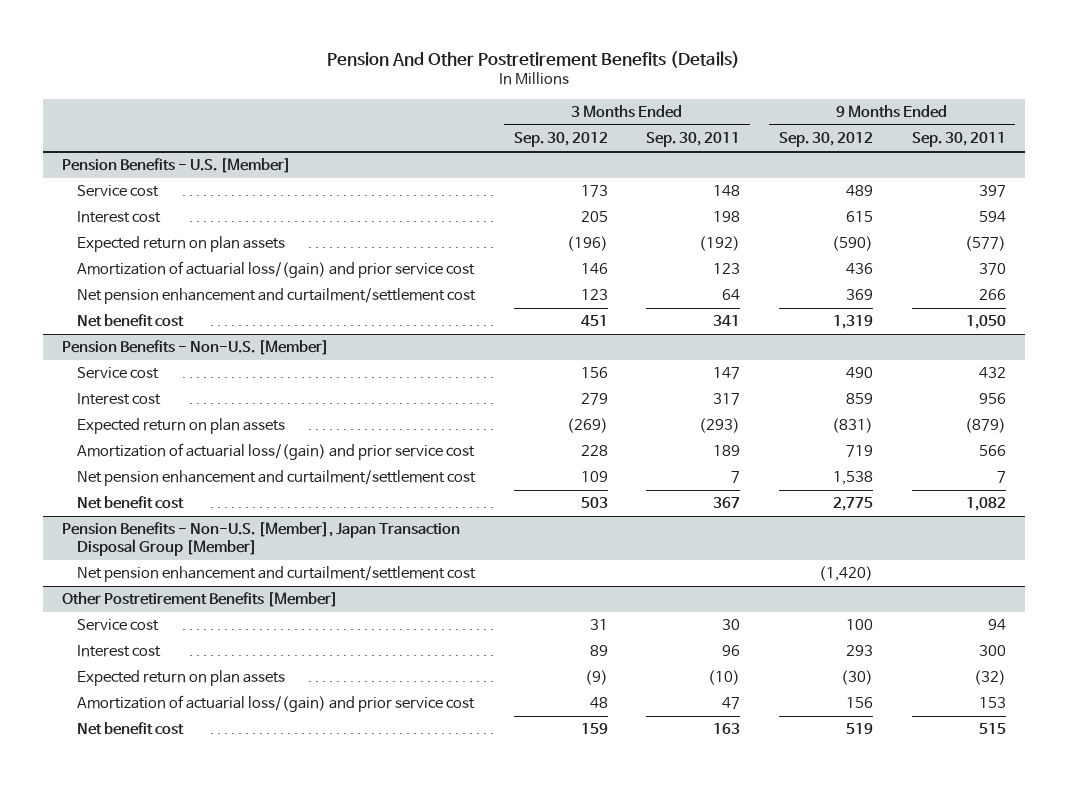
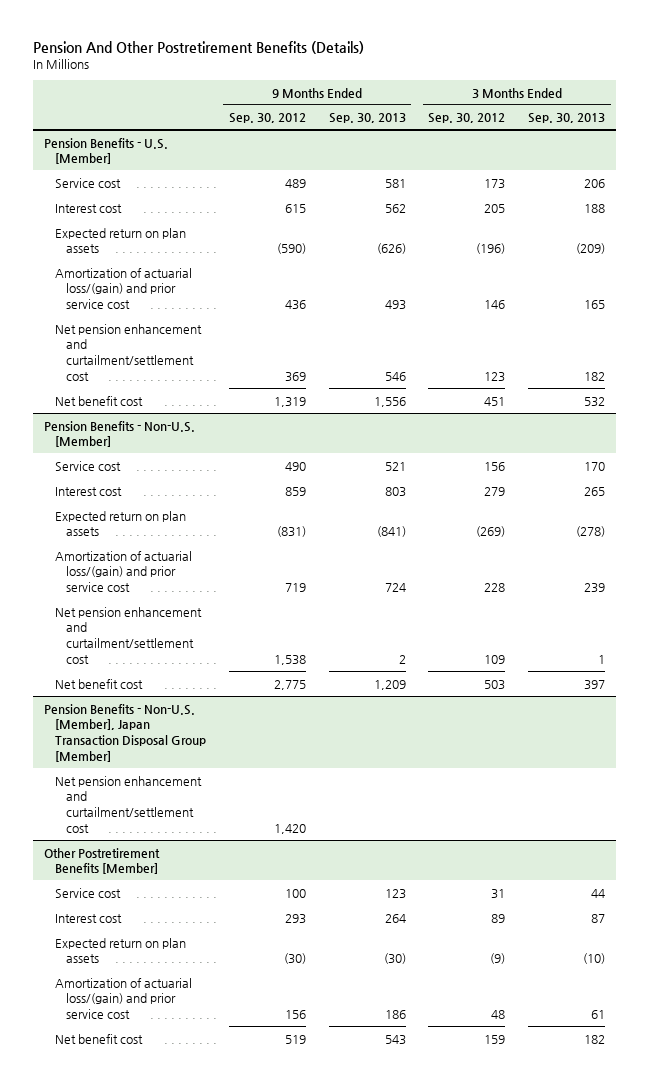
[646,132,741,148] Sep. 30, 2011 -> none
[911,132,1006,148] Sep. 30, 2011 -> none
none -> [328,113,406,124] Sep. 30, 2013
none -> [528,113,606,124] Sep. 30, 2013
[818,566,873,582] (1,420) -> [273,824,306,835] 1,420

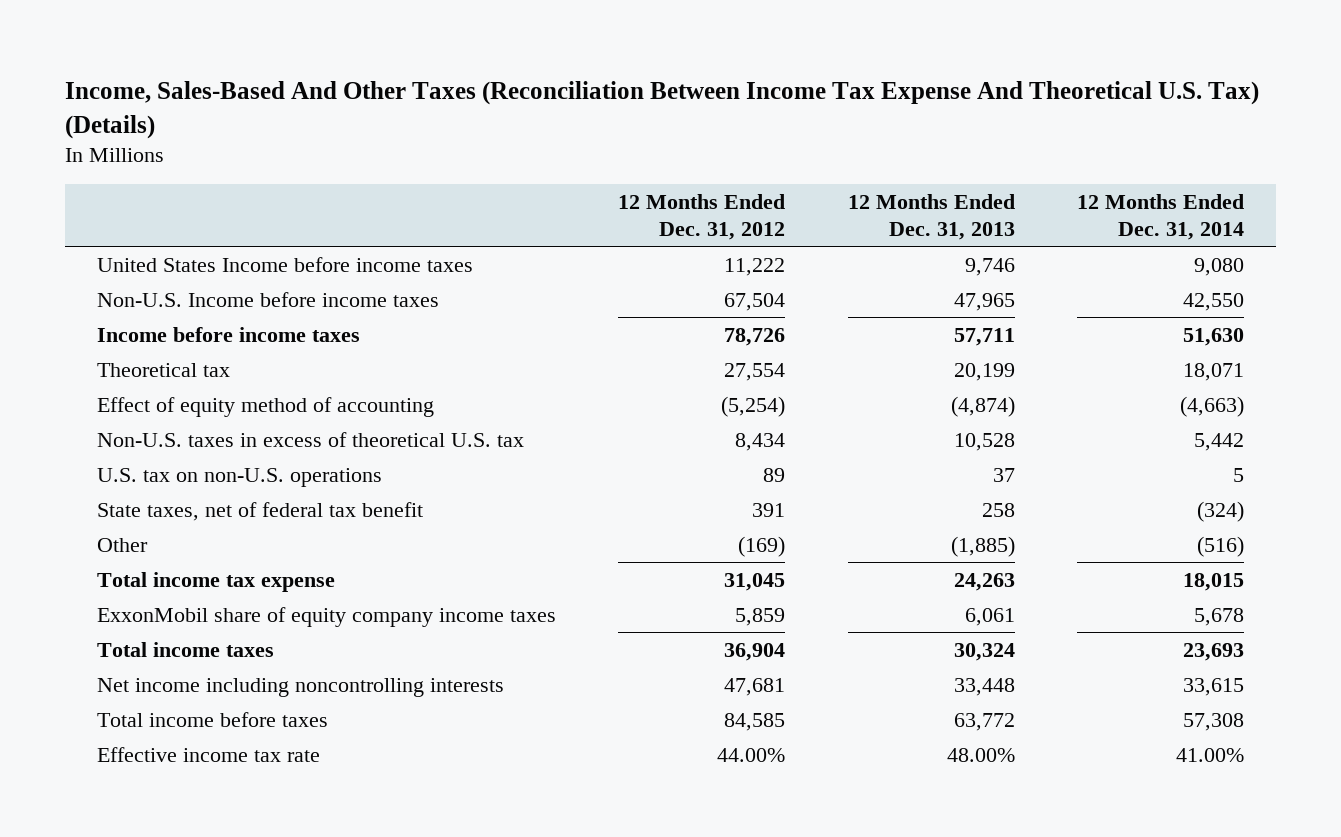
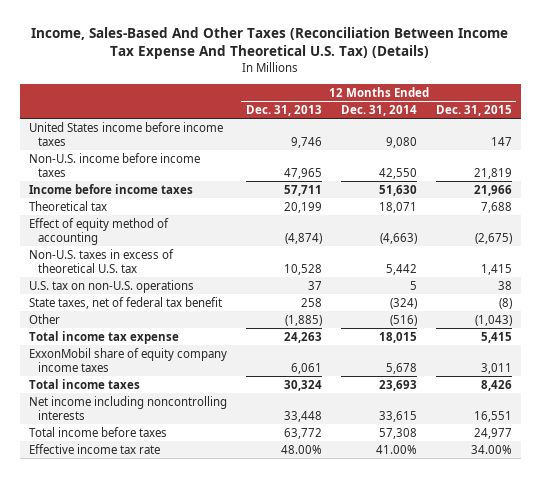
[618,193,786,240] 12 Months Ended Dec. 31, 2012 -> none
none -> [435,104,512,116] Dec. 31, 2015
[96,256,473,272] United States Income before income taxes -> [29,121,224,146] United States income before income taxes
[96,291,439,307] Non-U.S. Income before income taxes -> [29,152,201,177] Non-U.S. income before income taxes

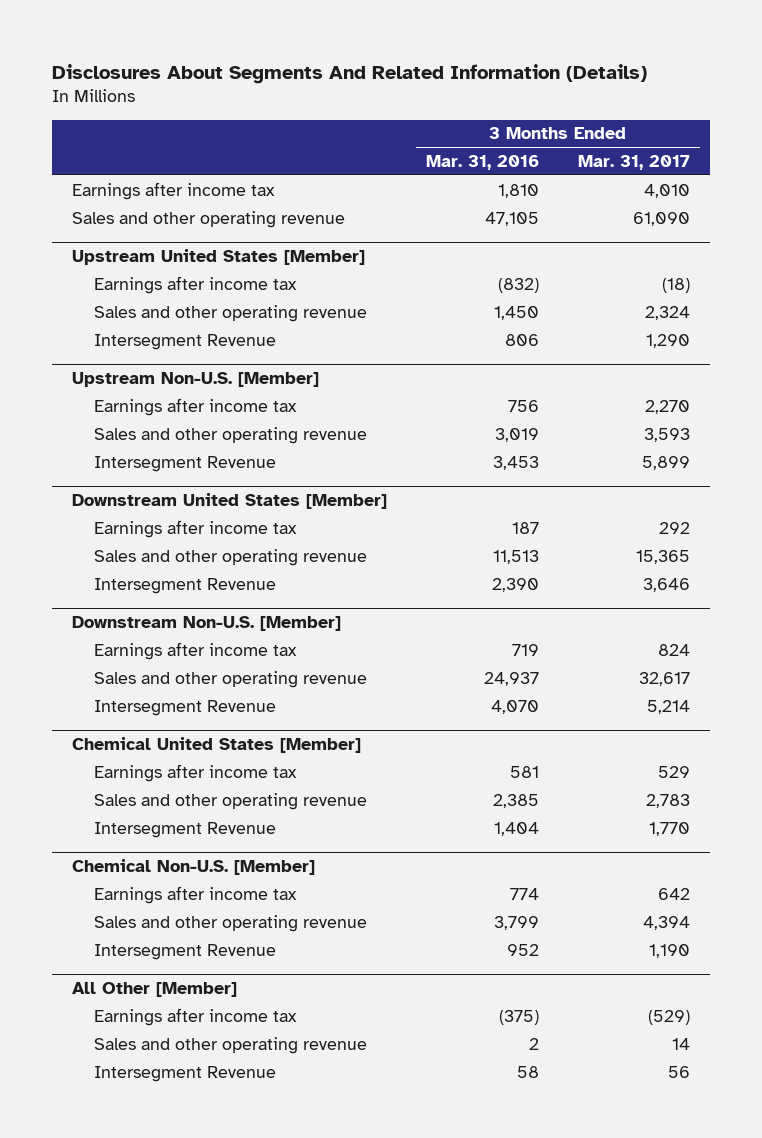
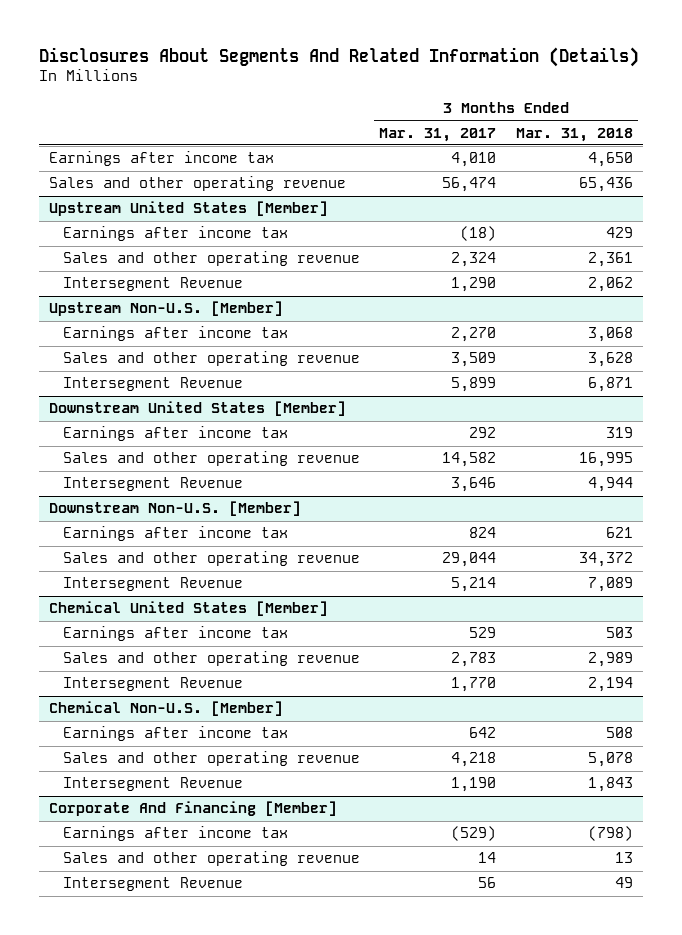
[425,154,539,170] Mar. 31, 2016 -> none
none -> [515,127,633,142] Mar. 31, 2018
[633,211,691,226] 61,090 -> [442,177,497,193] 56,474
[644,427,691,442] 3,593 -> [451,352,497,368] 3,509
[636,549,691,564] 15,365 -> [442,452,497,468] 14,582
[639,671,691,686] 32,617 -> [442,552,497,568] 29,044
[643,915,691,930] 4,394 -> [451,752,497,768] 4,218
[71,982,237,998] All Other [Member] -> none
none -> [49,801,338,817] Corporate And Financing [Member]

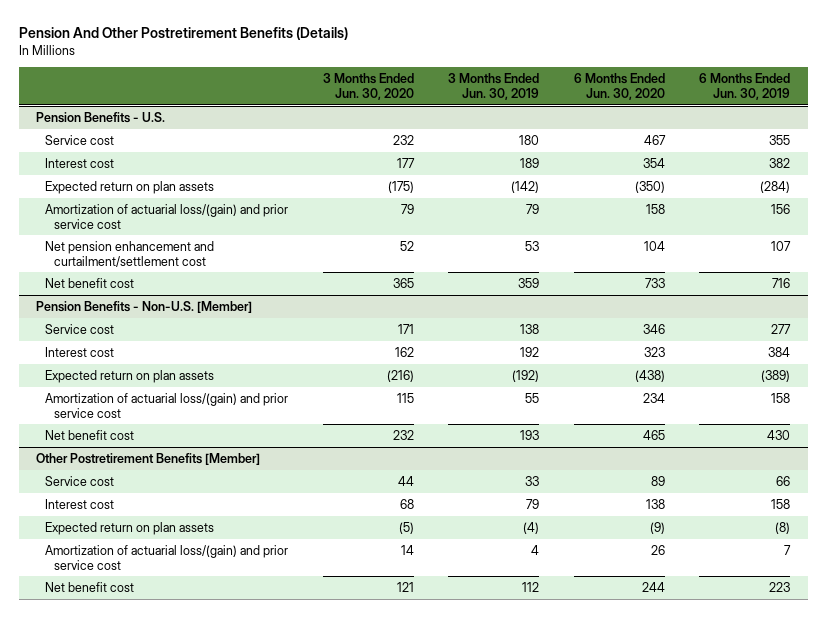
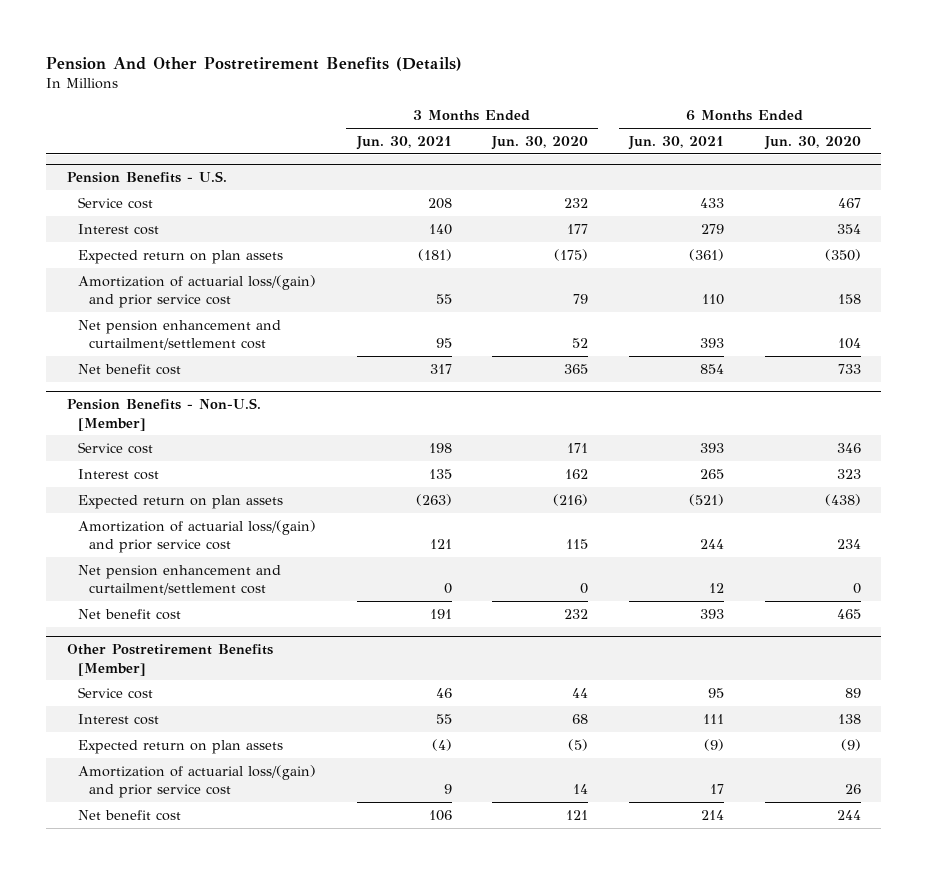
[448,73,540,101] 3 Months Ended Jun. 30, 2019 -> none
[699,73,791,101] 6 Months Ended Jun. 30, 2019 -> none
none -> [355,136,452,151] Jun. 30, 2021
none -> [628,136,725,151] Jun. 30, 2021
none -> [77,564,281,596] Net pension enhancement and curtailment/settlement cost

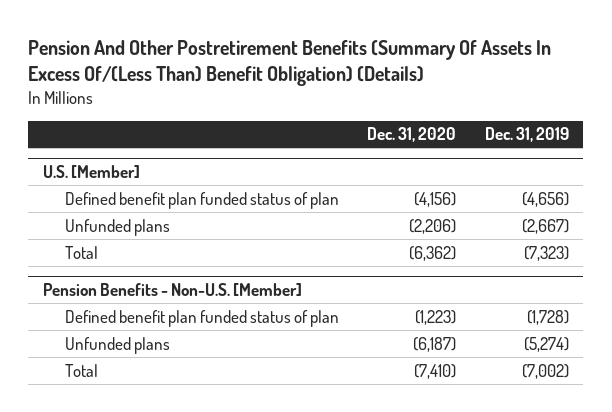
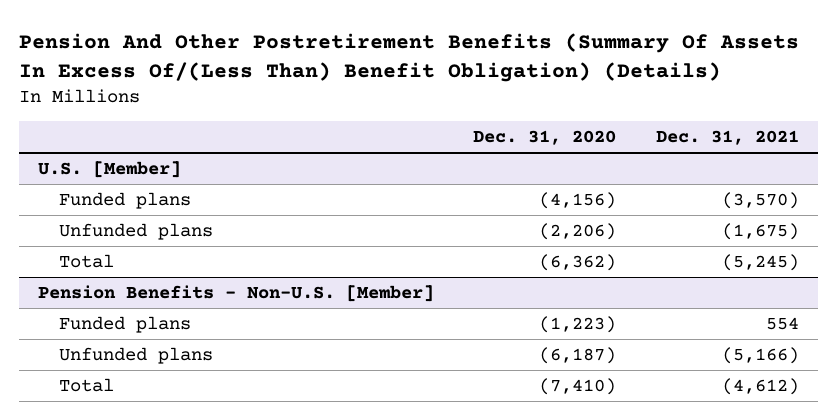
[484,127,569,143] Dec. 31, 2019 -> none
none -> [655,130,799,146] Dec. 31, 2021
[64,191,339,209] Defined benefit plan funded status of plan -> [58,192,191,210] Funded plans
[64,309,339,327] Defined benefit plan funded status of plan -> [58,316,191,334] Funded plans

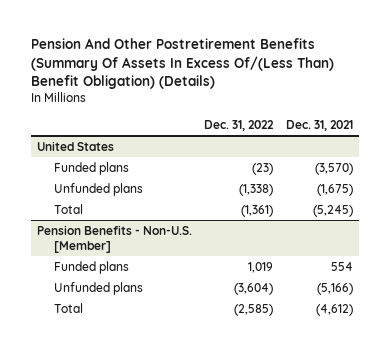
[473,130,617,146] Dec. 31, 2020 -> none
none -> [204,119,275,131] Dec. 31, 2022
[38,161,182,179] U.S. [Member] -> [36,140,114,151] United States

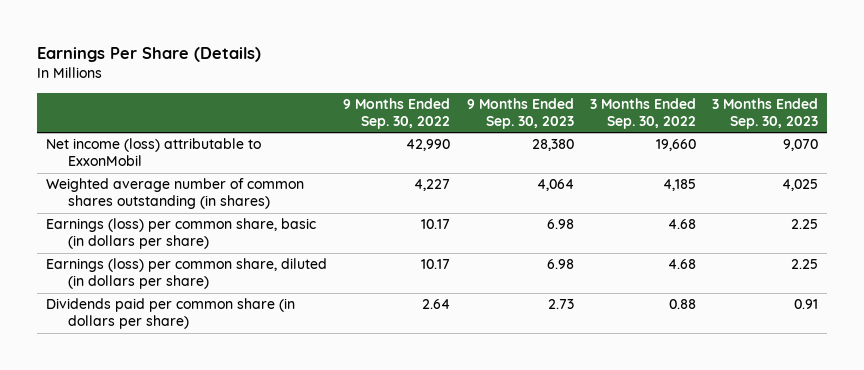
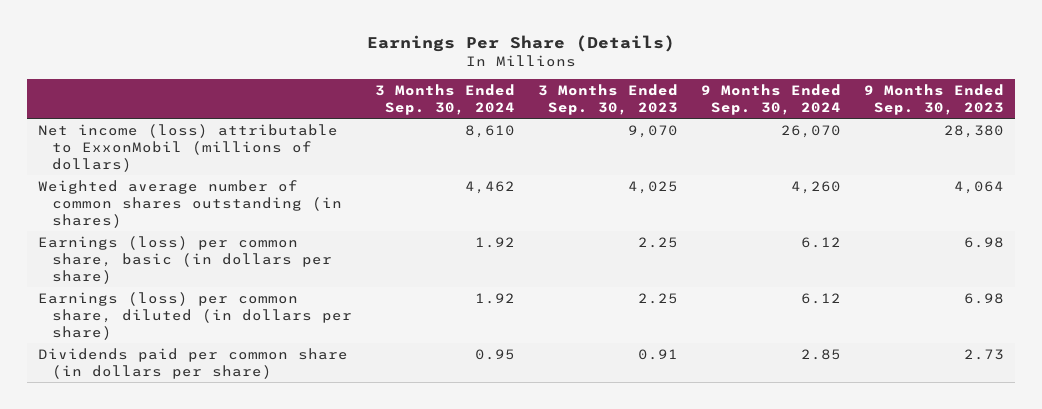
[343,97,451,130] 9 Months Ended Sep. 30, 2022 -> none
[590,97,697,130] 3 Months Ended Sep. 30, 2022 -> none
none -> [375,84,516,115] 3 Months Ended Sep. 30, 2024
none -> [700,84,841,115] 9 Months Ended Sep. 30, 2024
[45,138,261,167] Net income (loss) attributable to ExxonMobil -> [38,123,339,172] Net income (loss) attributable to ExxonMobil (millions of dollars)

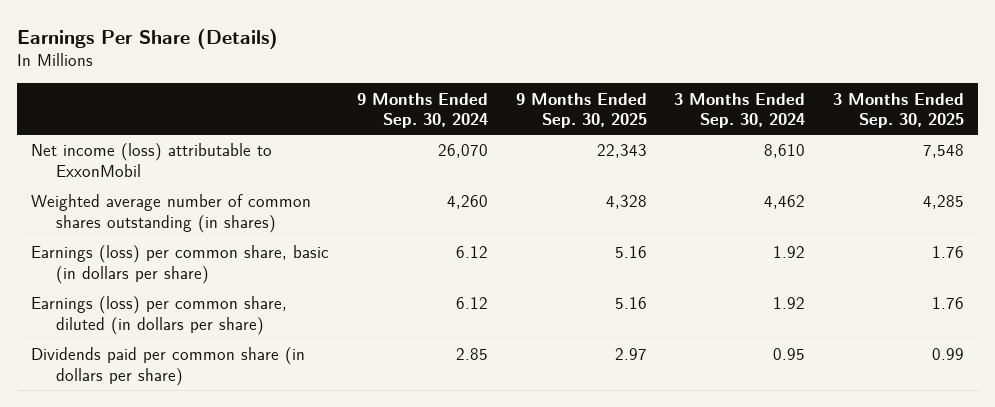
[538,84,679,115] 3 Months Ended Sep. 30, 2023 -> none
[863,84,1004,115] 9 Months Ended Sep. 30, 2023 -> none
none -> [515,92,647,128] 9 Months Ended Sep. 30, 2025
none -> [833,92,965,128] 3 Months Ended Sep. 30, 2025
[38,123,339,172] Net income (loss) attributable to ExxonMobil (millions of dollars) -> [31,143,273,177] Net income (loss) attributable to ExxonMobil

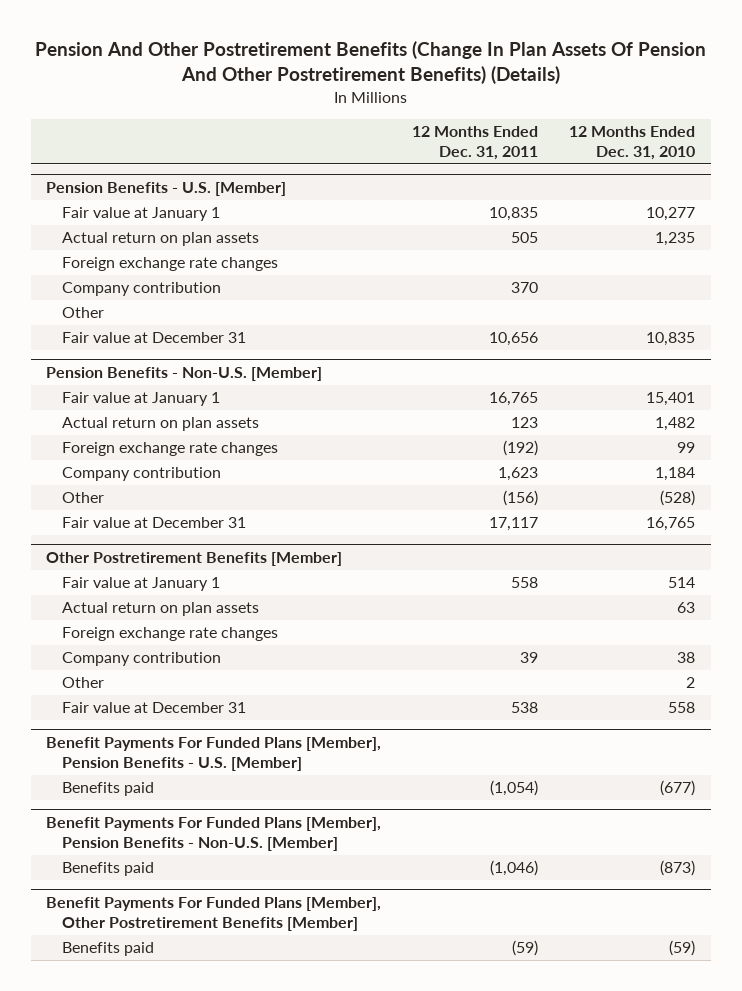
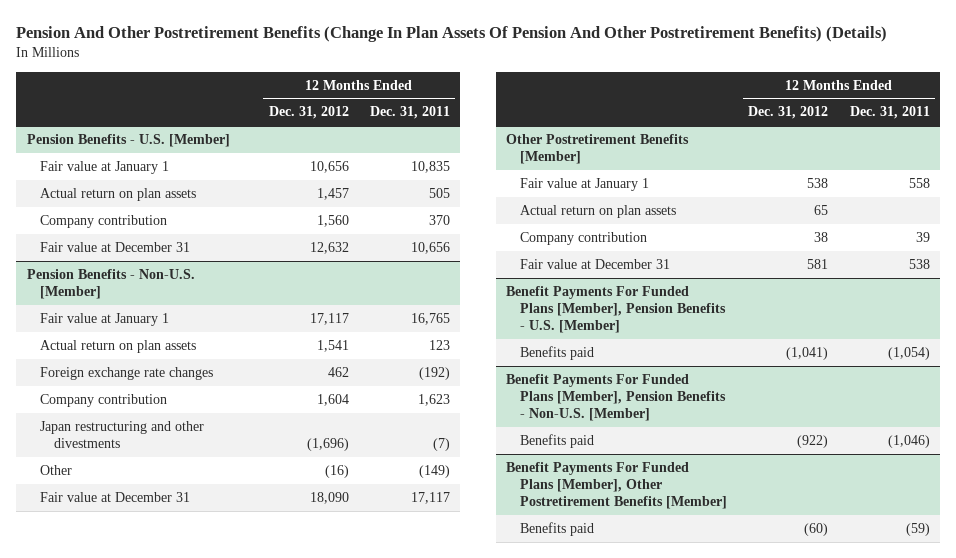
[569,126,696,160] 12 Months Ended Dec. 31, 2010 -> none
none -> [268,106,349,120] Dec. 31, 2012
[61,257,278,272] Foreign exchange rate changes -> none
[61,307,104,319] Other -> none
none -> [40,421,205,448] Japan restructuring and other divestments
[503,490,539,507] (156) -> [418,465,450,479] (149)
[61,627,278,642] Foreign exchange rate changes -> none
[61,677,104,689] Other -> none

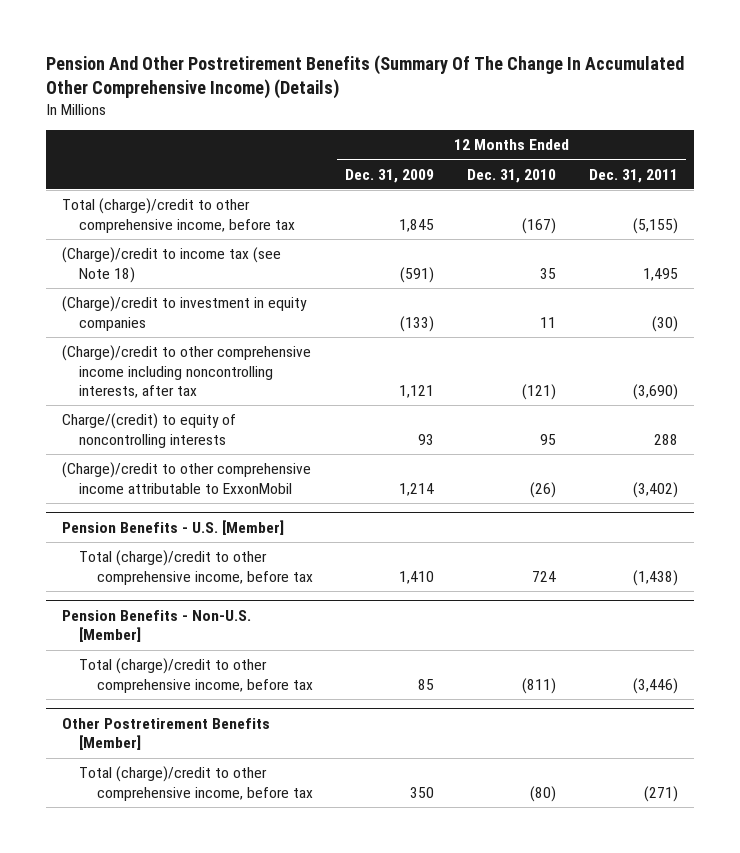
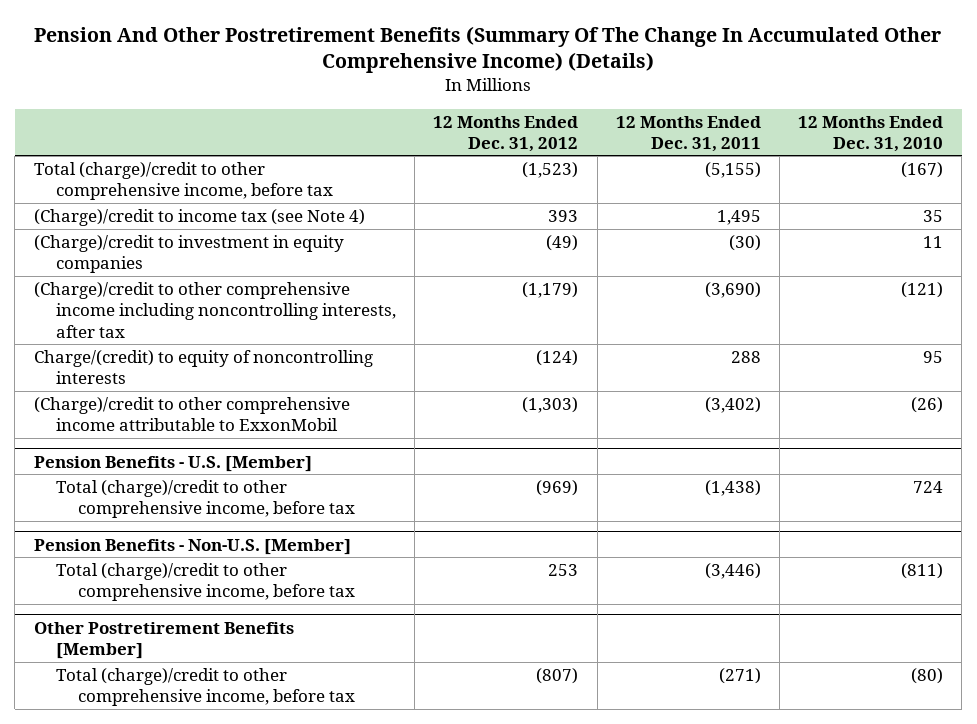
[345,168,435,183] Dec. 31, 2009 -> none
none -> [433,115,579,152] 12 Months Ended Dec. 31, 2012
[62,247,282,283] (Charge)/credit to income tax (see Note 18) -> [33,208,365,226] (Charge)/credit to income tax (see Note 4)

